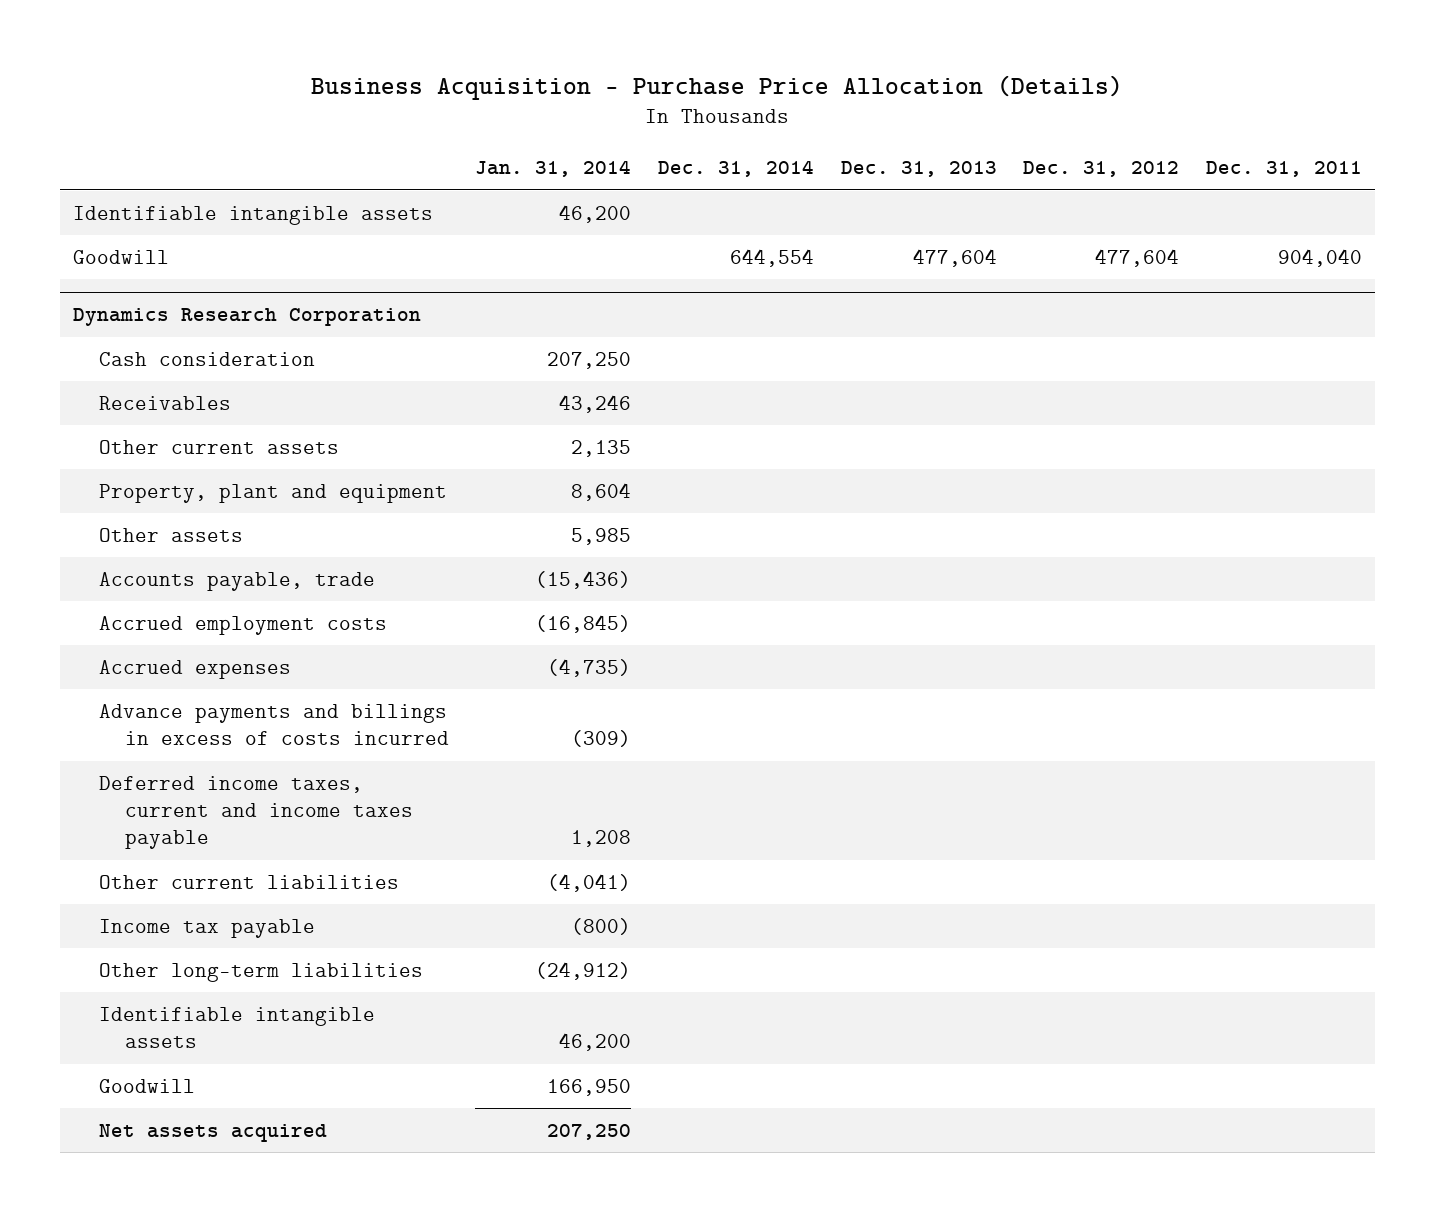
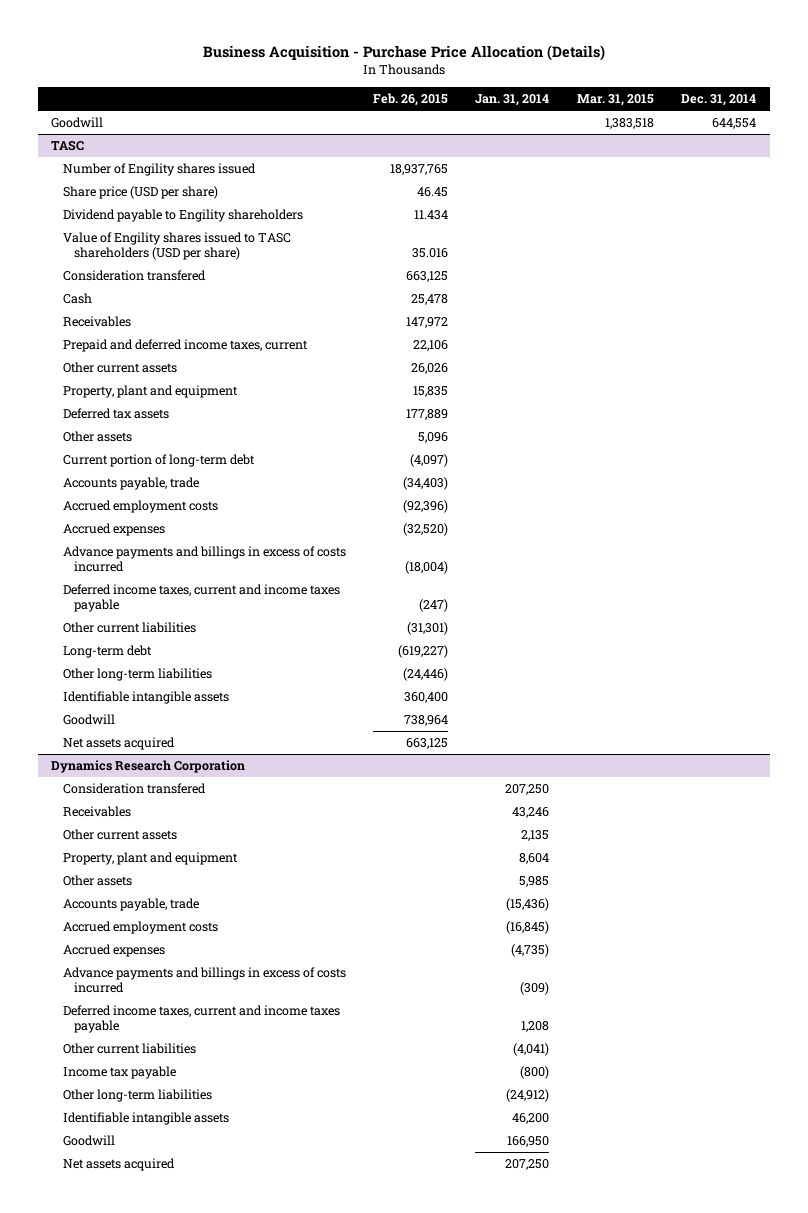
[840,161,997,178] Dec. 31, 2013 -> none
[1023,161,1180,178] Dec. 31, 2012 -> none
[1205,161,1362,178] Dec. 31, 2011 -> none
none -> [373,93,449,107] Feb. 26, 2015
none -> [576,94,654,107] Mar. 31, 2015
[72,205,433,225] Identifiable intangible assets -> none
none -> [51,140,85,152] TASC
none -> [62,163,256,177] Number of Engility shares issued
none -> [62,186,218,200] Share price (USD per share)
none -> [62,209,303,223] Dividend payable to Engility shareholders
none -> [62,232,291,261] Value of Engility shares issued to TASC shareholders (USD per share)
none -> [62,270,206,282] Consideration transfered
none -> [62,293,92,305] Cash
none -> [62,316,131,328] Receivables
none -> [62,339,308,353] Prepaid and deferred income taxes, current
none -> [62,362,177,374] Other current assets
none -> [62,385,238,399] Property, plant and equipment
none -> [62,408,169,420] Deferred tax assets
none -> [62,431,132,443] Other assets
none -> [62,454,255,468] Current portion of long-term debt
none -> [62,477,199,491] Accounts payable, trade
none -> [62,500,218,514] Accrued employment costs
none -> [62,523,165,537] Accrued expenses
none -> [62,546,346,573] Advance payments and billings in excess of costs incurred
none -> [62,584,340,613] Deferred income taxes, current and income taxes payable
none -> [62,622,196,634] Other current liabilities
none -> [62,645,152,659] Long-term debt
none -> [62,668,212,682] Other long-term liabilities
none -> [62,691,229,705] Identifiable intangible assets
none -> [62,714,115,726] Goodwill
none -> [62,737,175,751] Net assets acquired
[98,351,315,366] Cash consideration -> [62,783,206,795] Consideration transfered

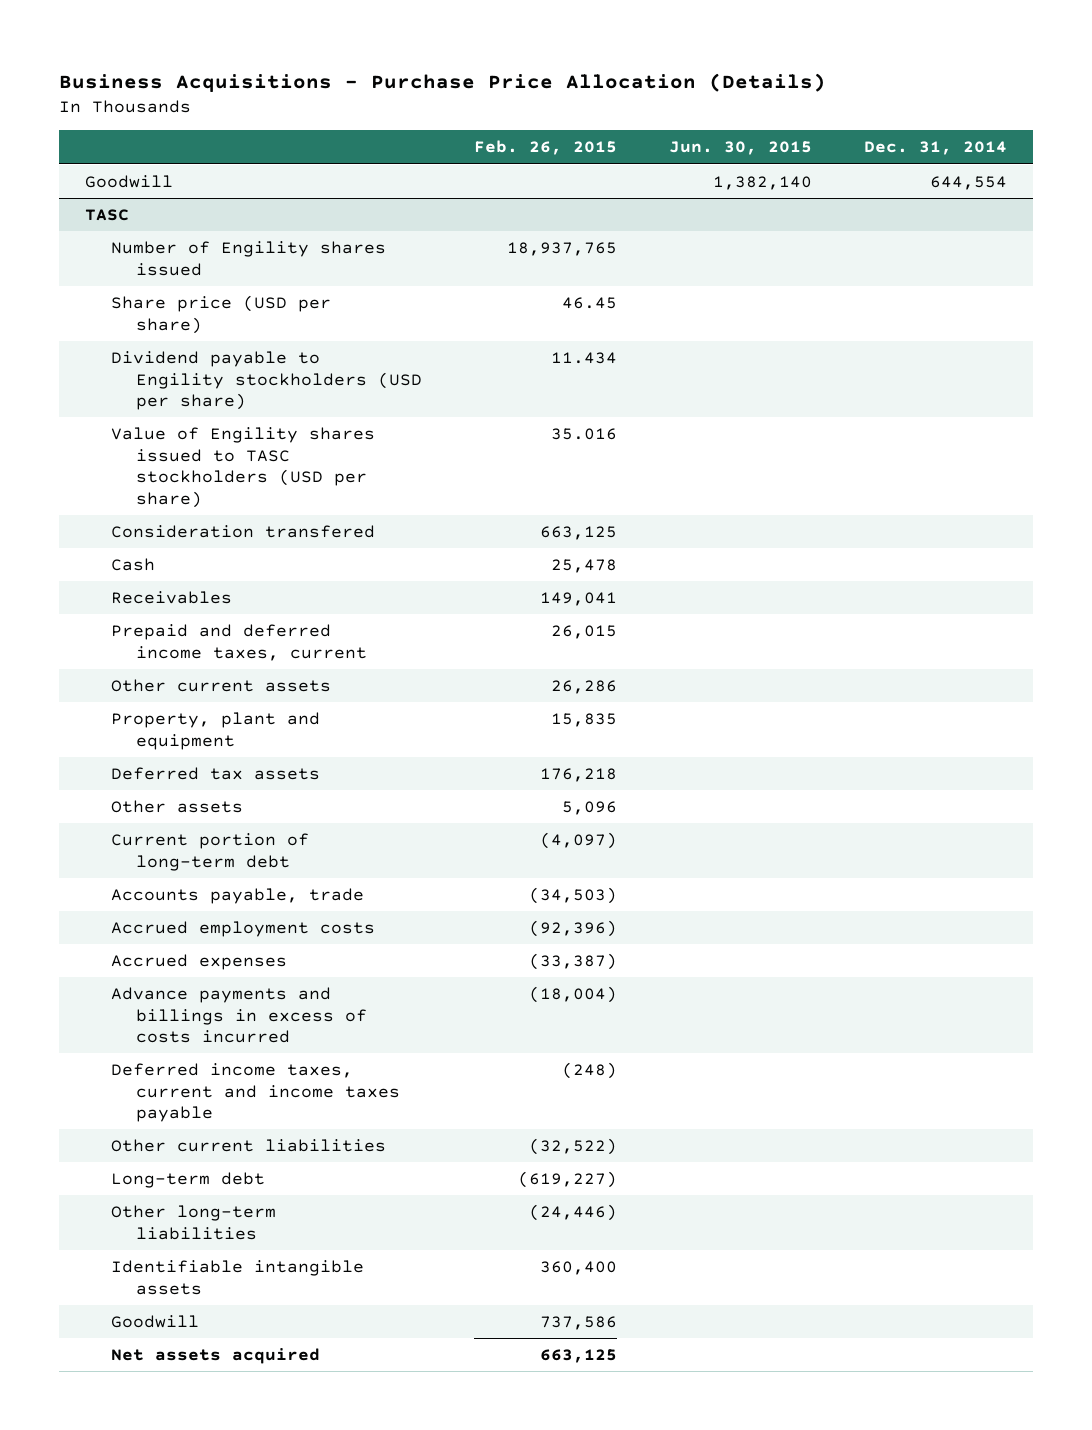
[202,45,605,62] Business Acquisition - Purchase Price Allocation (Details) -> [59,72,827,92] Business Acquisitions - Purchase Price Allocation (Details)
[475,94,550,107] Jan. 31, 2014 -> none
[576,94,654,107] Mar. 31, 2015 -> none
none -> [668,141,812,156] Jun. 30, 2015
[62,209,303,223] Dividend payable to Engility shareholders -> [110,351,423,411] Dividend payable to Engility stockholders (USD per share)
[62,232,291,261] Value of Engility shares issued to TASC shareholders (USD per share) -> [110,427,375,508] Value of Engility shares issued to TASC stockholders (USD per share)
[406,317,449,329] 147,972 -> [539,592,617,607] 149,041
[413,340,449,352] 22,106 -> [550,625,617,640] 26,015
[411,363,449,375] 26,026 -> [550,680,617,695] 26,286
[406,409,449,421] 177,889 -> [539,768,617,783] 176,218
[403,477,449,491] (34,403) -> [528,887,617,905] (34,503)
[403,523,449,537] (32,520) -> [528,953,617,971] (33,387)
[419,599,449,613] (247) -> [561,1062,617,1080] (248)
[407,622,449,636] (31,301) -> [528,1138,617,1156] (32,522)
[404,715,449,727] 738,964 -> [539,1316,617,1331] 737,586
[51,760,246,774] Dynamics Research Corporation -> none
[62,783,206,795] Consideration transfered -> none
[62,806,131,818] Receivables -> none
[62,829,177,841] Other current assets -> none
[62,852,238,866] Property, plant and equipment -> none
[62,875,132,887] Other assets -> none
[62,898,199,912] Accounts payable, trade -> none
[62,921,218,935] Accrued employment costs -> none
[62,944,165,958] Accrued expenses -> none
[62,967,346,994] Advance payments and billings in excess of costs incurred -> none
[62,1005,340,1034] Deferred income taxes, current and income taxes payable -> none
[62,1043,196,1055] Other current liabilities -> none
[62,1066,176,1080] Income tax payable -> none
[62,1089,212,1103] Other long-term liabilities -> none
[62,1112,229,1126] Identifiable intangible assets -> none
[62,1135,115,1147] Goodwill -> none
[62,1158,175,1172] Net assets acquired -> none

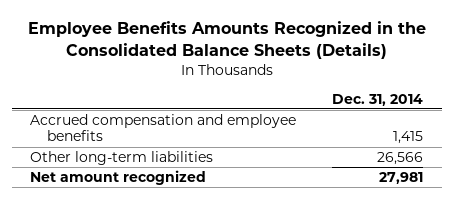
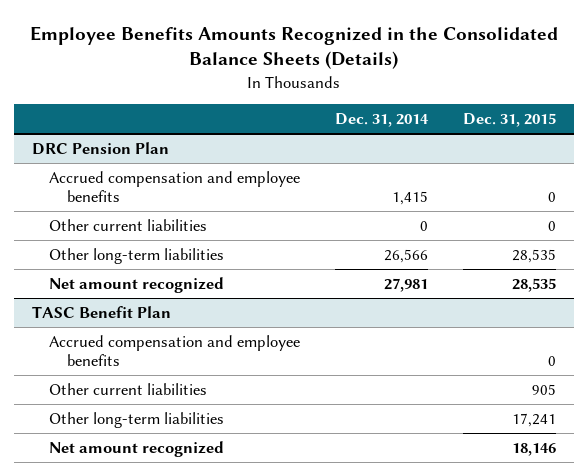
none -> [463,112,557,127] Dec. 31, 2015
none -> [31,141,169,155] DRC Pension Plan
none -> [49,218,208,231] Other current liabilities
none -> [31,305,171,318] TASC Benefit Plan
none -> [49,334,301,367] Accrued compensation and employee benefits
none -> [49,382,208,395] Other current liabilities
none -> [49,411,225,428] Other long-term liabilities
none -> [49,440,225,457] Net amount recognized

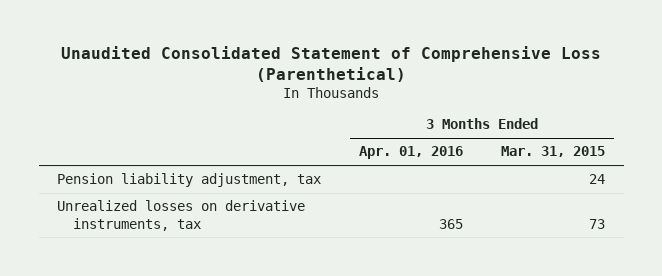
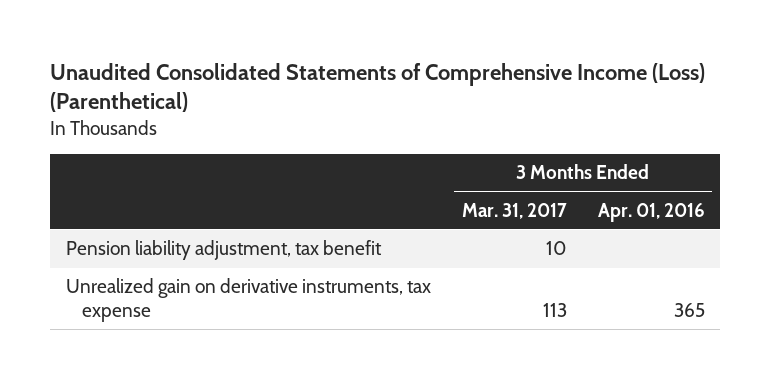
[61,46,602,82] Unaudited Consolidated Statement of Comprehensive Loss (Parenthetical) -> [50,62,706,113] Unaudited Consolidated Statements of Comprehensive Income (Loss) (Parenthetical)
[500,146,605,158] Mar. 31, 2015 -> none
none -> [461,202,567,219] Mar. 31, 2017
[57,173,322,188] Pension liability adjustment, tax -> [65,240,382,261] Pension liability adjustment, tax benefit
[57,200,306,231] Unrealized losses on derivative instruments, tax -> [65,278,431,322] Unrealized gain on derivative instruments, tax expense

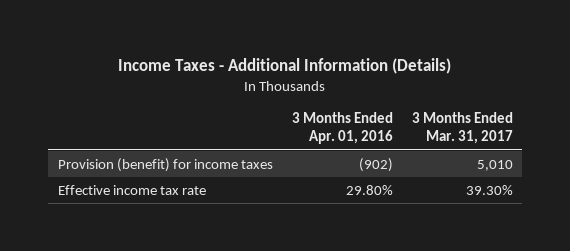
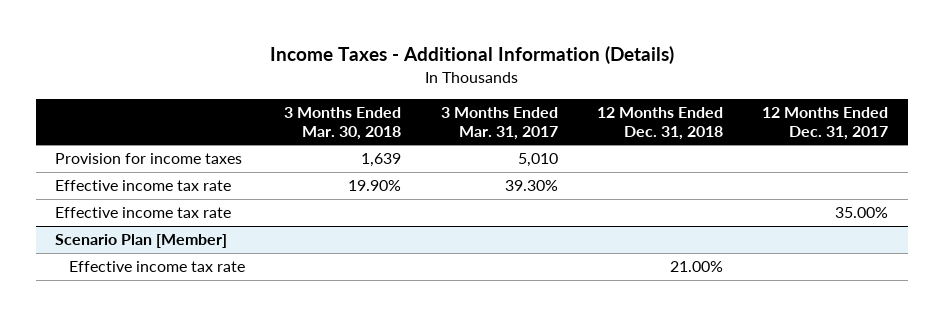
[291,111,393,145] 3 Months Ended Apr. 01, 2016 -> none
none -> [284,106,402,140] 3 Months Ended Mar. 30, 2018
none -> [596,106,723,140] 12 Months Ended Dec. 31, 2018
none -> [762,106,889,140] 12 Months Ended Dec. 31, 2017
[57,157,273,172] Provision (benefit) for income taxes -> [55,153,243,165] Provision for income taxes
none -> [55,207,232,219] Effective income tax rate
none -> [55,234,228,249] Scenario Plan [Member]
none -> [69,261,246,273] Effective income tax rate

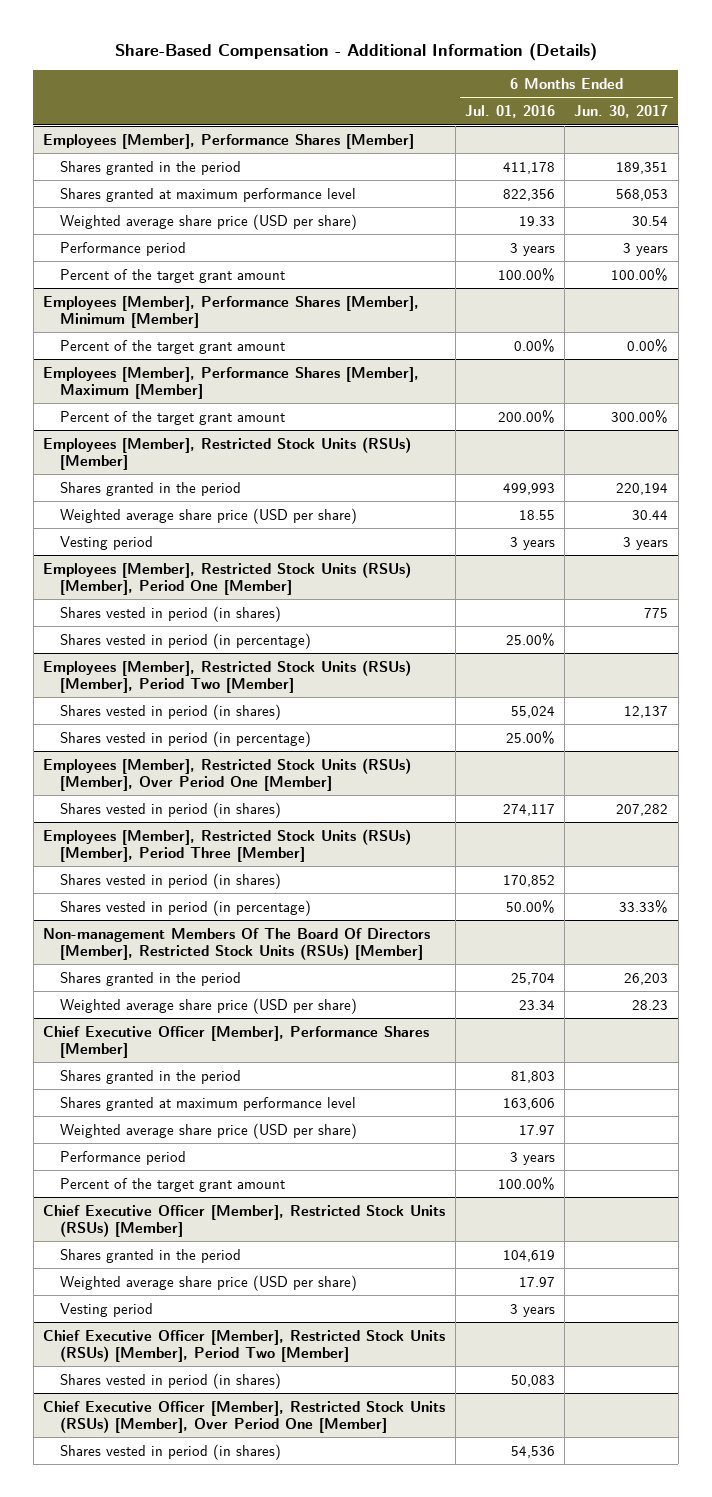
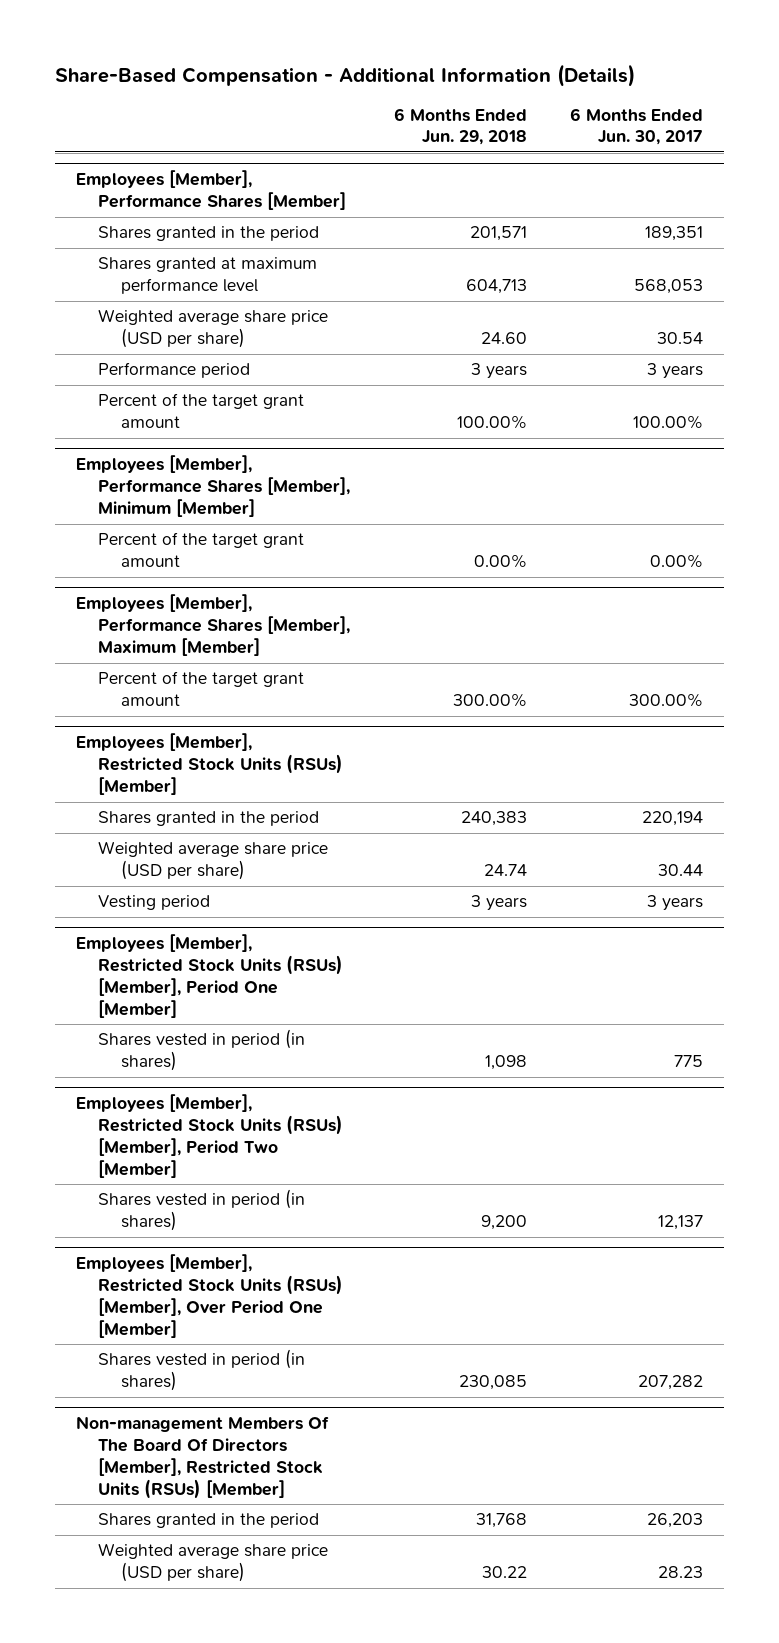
[464,104,555,118] Jul. 01, 2016 -> none
none -> [393,107,527,146] 6 Months Ended Jun. 29, 2018
[59,632,311,649] Shares vested in period (in percentage) -> none
[59,730,311,747] Shares vested in period (in percentage) -> none
[43,828,412,862] Employees [Member], Restricted Stock Units (RSUs) [Member], Period Three [Member] -> none
[59,872,281,889] Shares vested in period (in shares) -> none
[59,899,311,916] Shares vested in period (in percentage) -> none
[43,1025,430,1058] Chief Executive Officer [Member], Performance Shares [Member] -> none
[59,1069,241,1084] Shares granted in the period -> none
[59,1096,356,1111] Shares granted at maximum performance level -> none
[59,1122,357,1139] Weighted average share price (USD per share) -> none
[59,1150,186,1165] Performance period -> none
[59,1177,285,1192] Percent of the target grant amount -> none
[43,1204,446,1237] Chief Executive Officer [Member], Restricted Stock Units (RSUs) [Member] -> none
[59,1248,241,1263] Shares granted in the period -> none
[59,1274,357,1291] Weighted average share price (USD per share) -> none
[59,1302,153,1317] Vesting period -> none
[43,1329,446,1362] Chief Executive Officer [Member], Restricted Stock Units (RSUs) [Member], Period Two [Member] -> none
[59,1372,281,1389] Shares vested in period (in shares) -> none
[43,1400,446,1433] Chief Executive Officer [Member], Restricted Stock Units (RSUs) [Member], Over Period One [Member] -> none
[59,1443,281,1460] Shares vested in period (in shares) -> none

